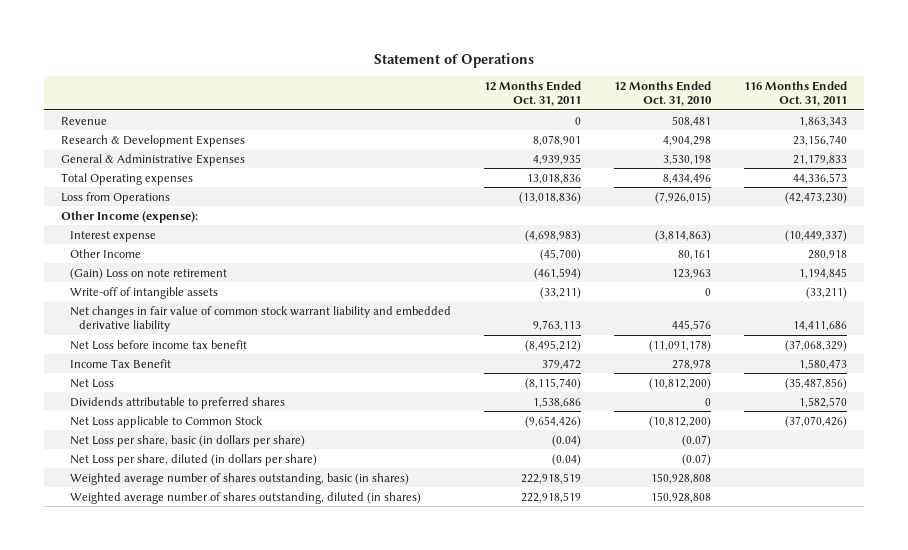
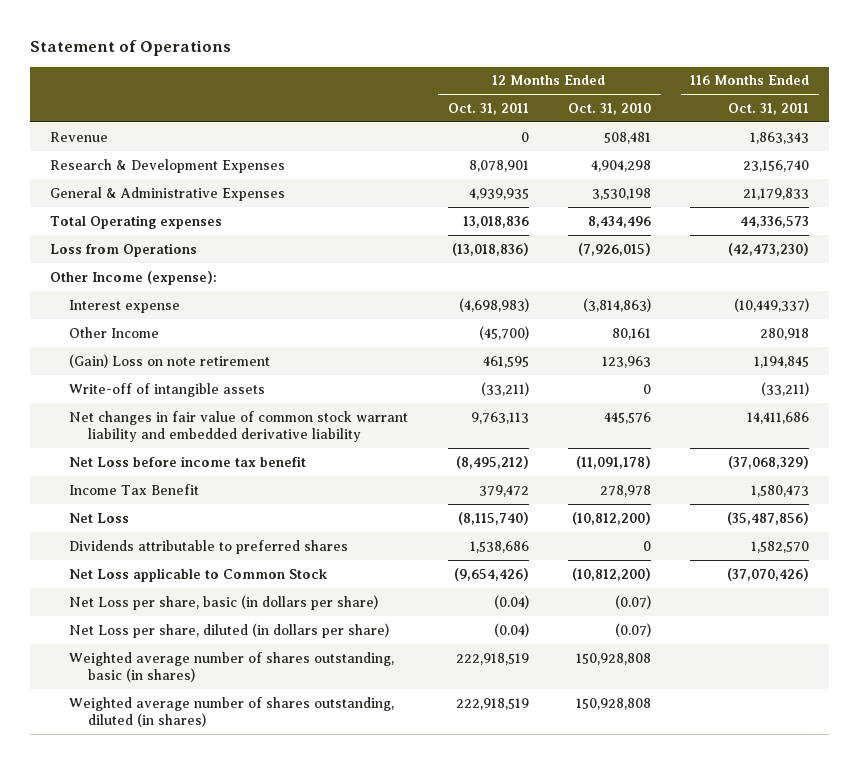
[534,267,582,280] (461,594) -> [482,355,529,368] 461,595

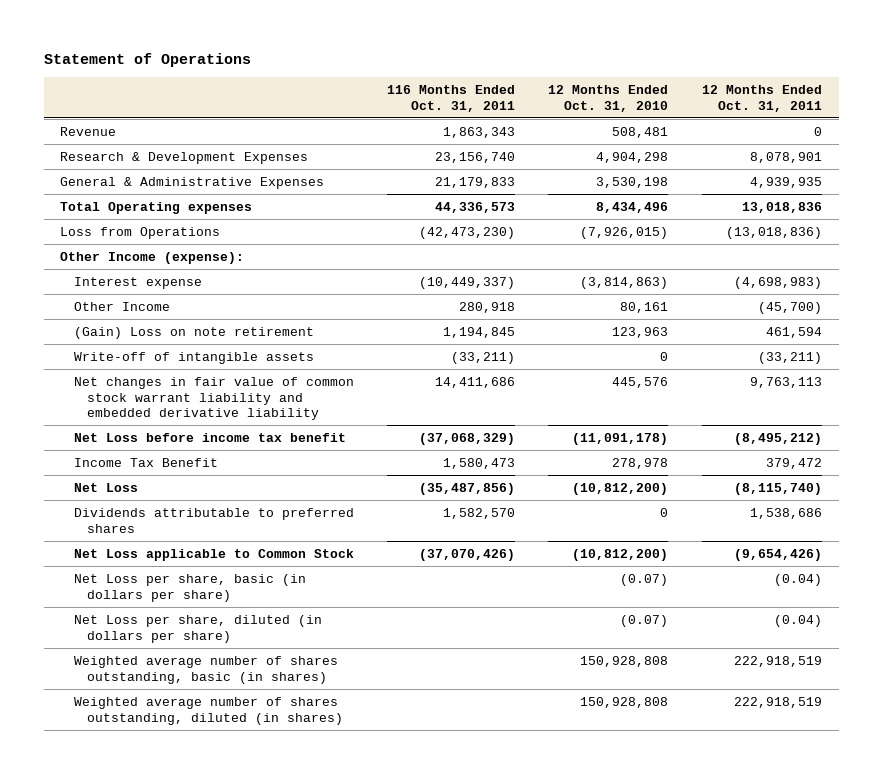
[482,355,529,368] 461,595 -> [765,326,822,338] 461,594

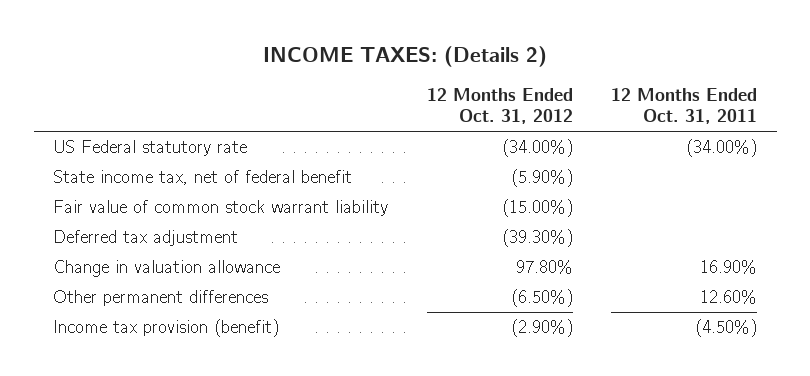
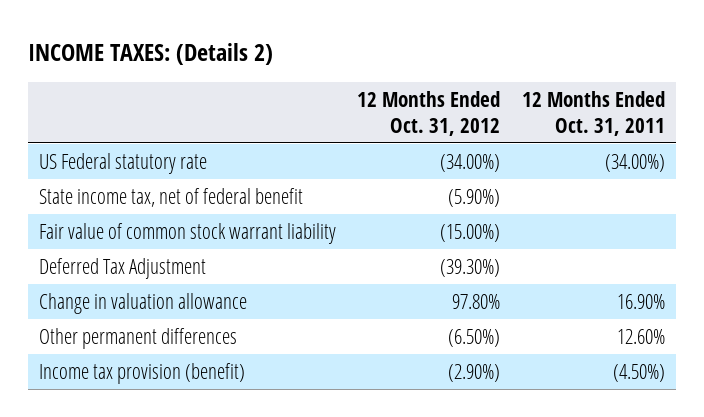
[53,230,239,247] Deferred tax adjustment -> [39,257,207,279] Deferred Tax Adjustment

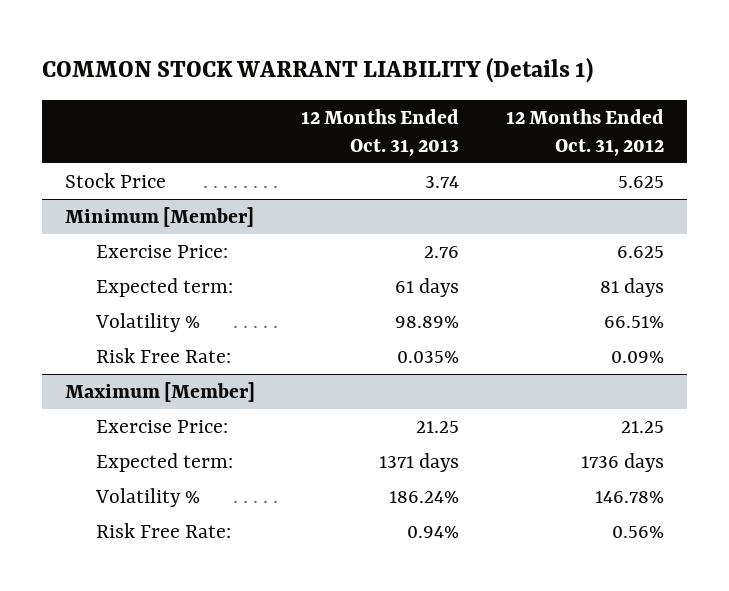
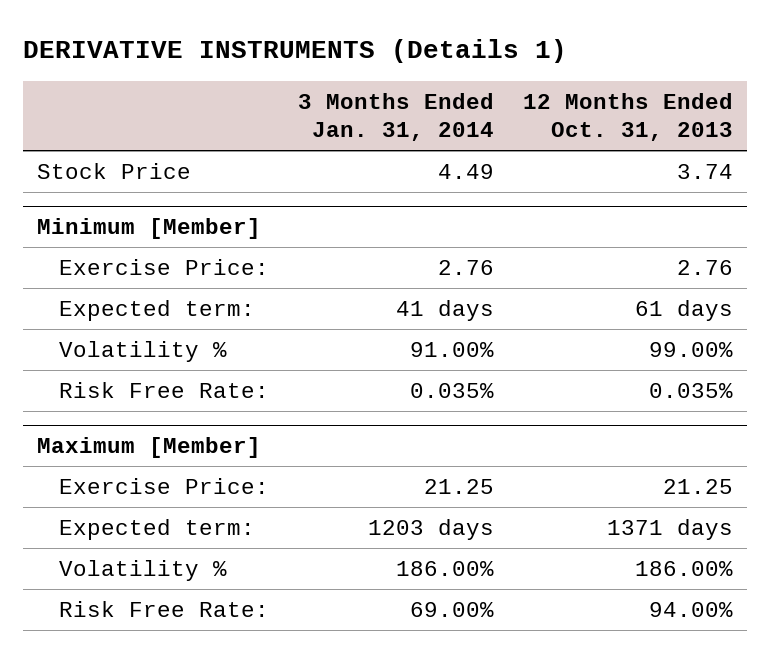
[41,57,593,84] COMMON STOCK WARRANT LIABILITY (Details 1) -> [23,39,568,64] DERIVATIVE INSTRUMENTS (Details 1)
[505,109,664,156] 12 Months Ended Oct. 31, 2012 -> none
none -> [297,92,494,142] 3 Months Ended Jan. 31, 2014
[395,316,460,329] 98.89% -> [648,341,733,357] 99.00%
[389,491,460,504] 186.24% -> [634,560,733,576] 186.00%
[407,526,460,539] 0.94% -> [648,601,733,617] 94.00%

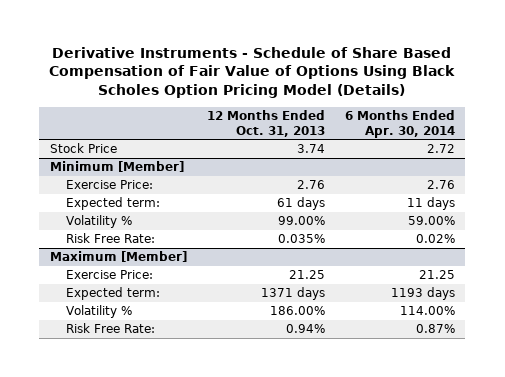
[23,39,568,64] DERIVATIVE INSTRUMENTS (Details 1) -> [49,46,456,98] Derivative Instruments - Schedule of Share Based Compensation of Fair Value of Options Using Black Scholes Option Pricing Model (Details)
[297,92,494,142] 3 Months Ended Jan. 31, 2014 -> none
none -> [345,110,456,138] 6 Months Ended Apr. 30, 2014
[648,601,733,617] 94.00% -> [285,324,325,334] 0.94%

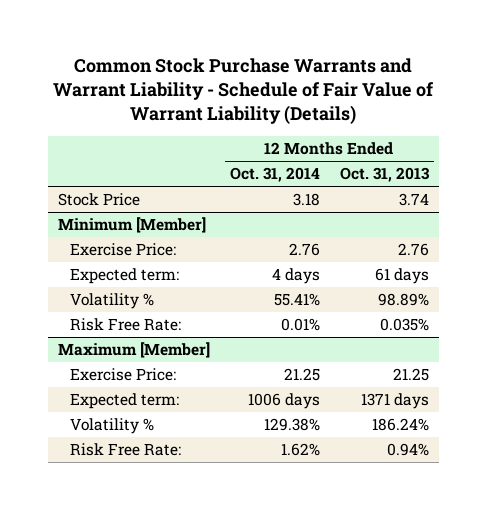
[49,46,456,98] Derivative Instruments - Schedule of Share Based Compensation of Fair Value of Options Using Black Scholes Option Pricing Model (Details) -> [53,57,435,125] Common Stock Purchase Warrants and Warrant Liability - Schedule of Fair Value of Warrant Liability (Details)
[345,110,456,138] 6 Months Ended Apr. 30, 2014 -> none
none -> [229,167,320,183] Oct. 31, 2014
[277,216,325,226] 99.00% -> [377,293,429,307] 98.89%
[269,306,325,316] 186.00% -> [371,418,429,432] 186.24%

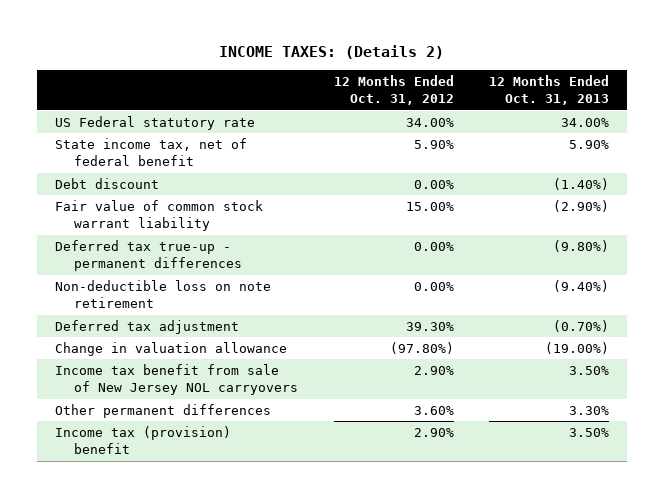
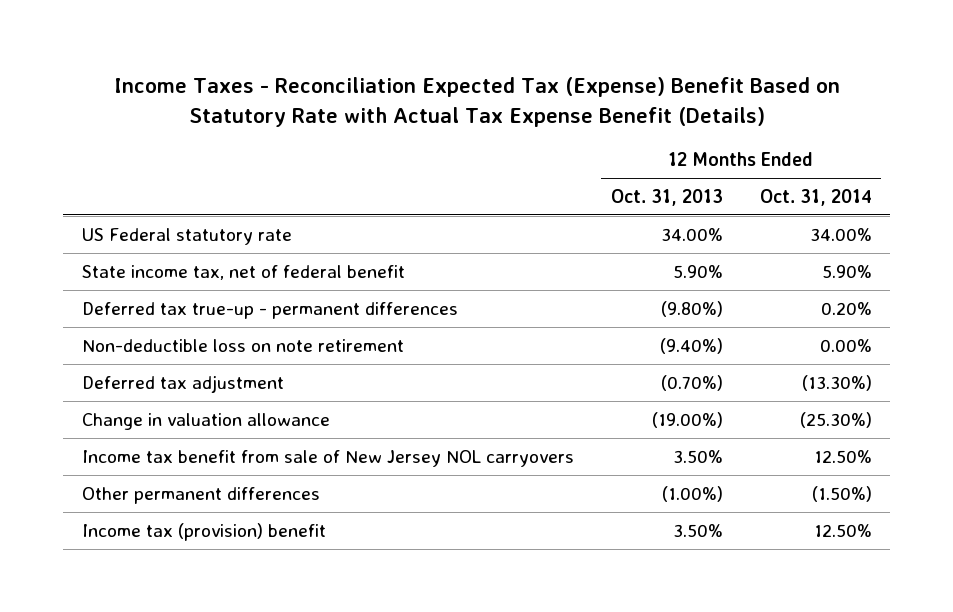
[218,45,444,60] INCOME TAXES: (Details 2) -> [113,76,840,127] Income Taxes - Reconciliation Expected Tax (Expense) Benefit Based on Statutory Rate with Actual Tax Expense Benefit (Details)
[333,75,454,106] 12 Months Ended Oct. 31, 2012 -> none
none -> [759,189,872,207] Oct. 31, 2014
[54,178,159,190] Debt discount -> none
[54,200,263,232] Fair value of common stock warrant liability -> none
[569,406,610,416] 3.30% -> [661,485,723,502] (1.00%)

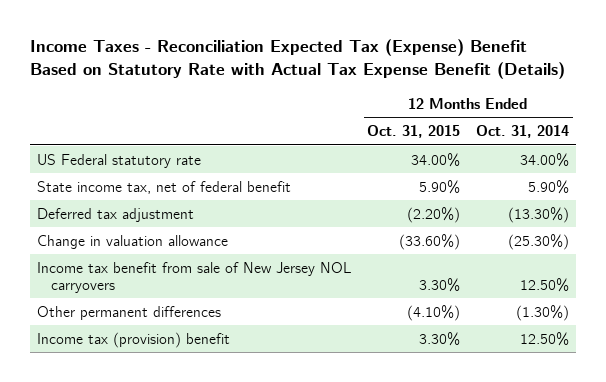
[610,189,723,207] Oct. 31, 2013 -> none
none -> [367,125,461,139] Oct. 31, 2015
[81,301,458,319] Deferred tax true-up - permanent differences -> none
[81,338,404,352] Non-deductible loss on note retirement -> none
[811,485,872,502] (1.50%) -> [515,304,569,321] (1.30%)

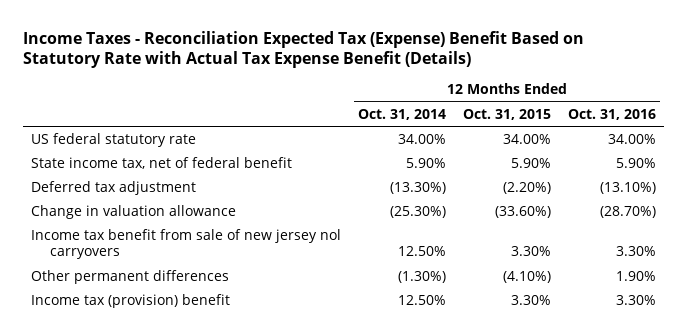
none -> [567,108,656,120] Oct. 31, 2016
[37,153,202,168] US Federal statutory rate -> [31,132,197,147] US federal statutory rate
[37,261,353,293] Income tax benefit from sale of New Jersey NOL carryovers -> [31,228,342,260] Income tax benefit from sale of new jersey nol carryovers

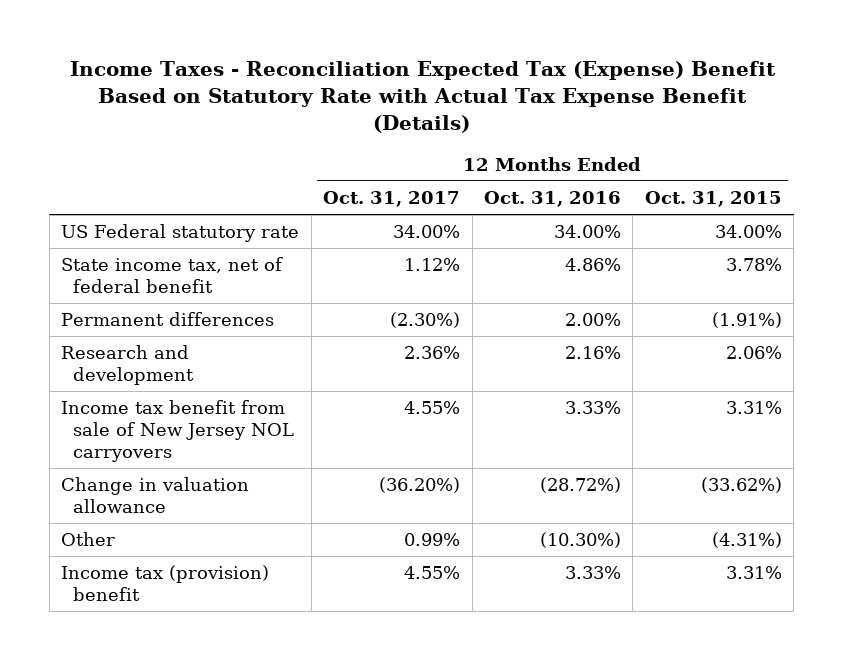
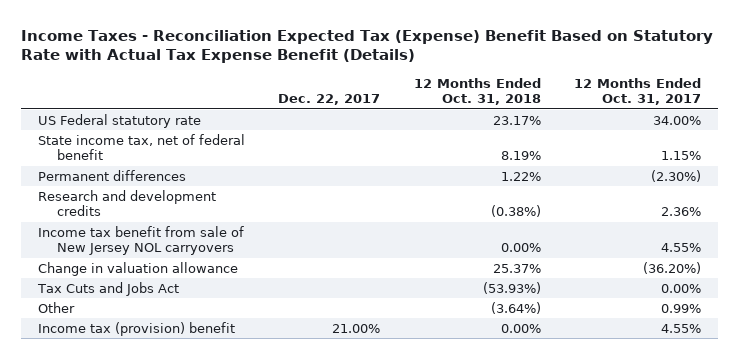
[483,190,621,207] Oct. 31, 2016 -> none
[644,190,782,207] Oct. 31, 2015 -> none
none -> [278,94,381,106] Dec. 22, 2017
none -> [413,77,541,106] 12 Months Ended Oct. 31, 2018
[404,257,461,271] 1.12% -> [661,151,702,161] 1.15%
[61,344,195,386] Research and development -> [37,189,216,217] Research and development credits
none -> [36,281,179,296] Tax Cuts and Jobs Act

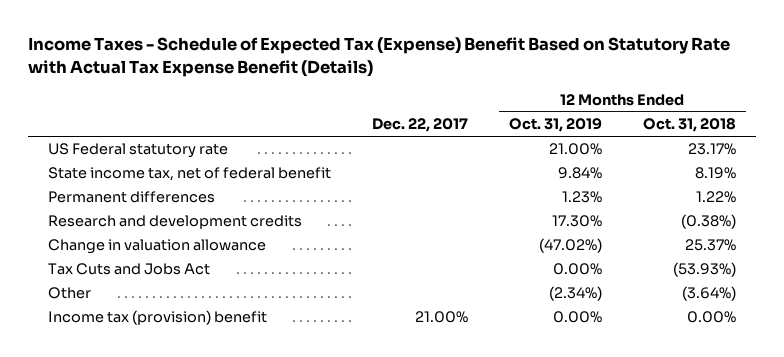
[21,29,714,64] Income Taxes - Reconciliation Expected Tax (Expense) Benefit Based on Statutory Rate with Actual Tax Expense Benefit (Details) -> [28,37,731,77] Income Taxes - Schedule of Expected Tax (Expense) Benefit Based on Statutory Rate with Actual Tax Expense Benefit (Details)
[574,77,702,106] 12 Months Ended Oct. 31, 2017 -> none
none -> [508,118,602,133] Oct. 31, 2019
[37,225,244,256] Income tax benefit from sale of New Jersey NOL carryovers -> none

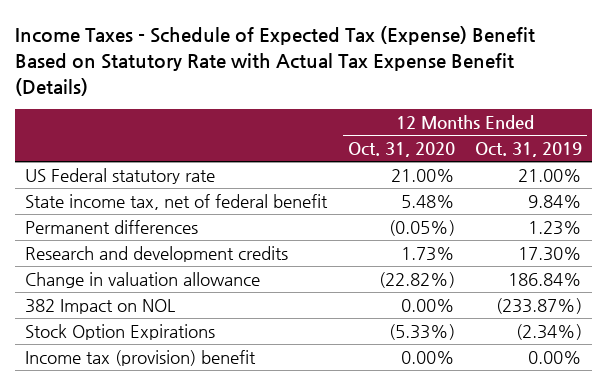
[372,118,469,133] Dec. 22, 2017 -> none
[642,118,736,133] Oct. 31, 2018 -> none
none -> [347,142,455,158] Oct. 31, 2020
[48,263,211,276] Tax Cuts and Jobs Act -> none
[538,238,602,254] (47.02%) -> [507,272,582,286] 186.84%
none -> [25,298,176,314] 382 Impact on NOL
[48,287,92,300] Other -> [25,323,216,340] Stock Option Expirations

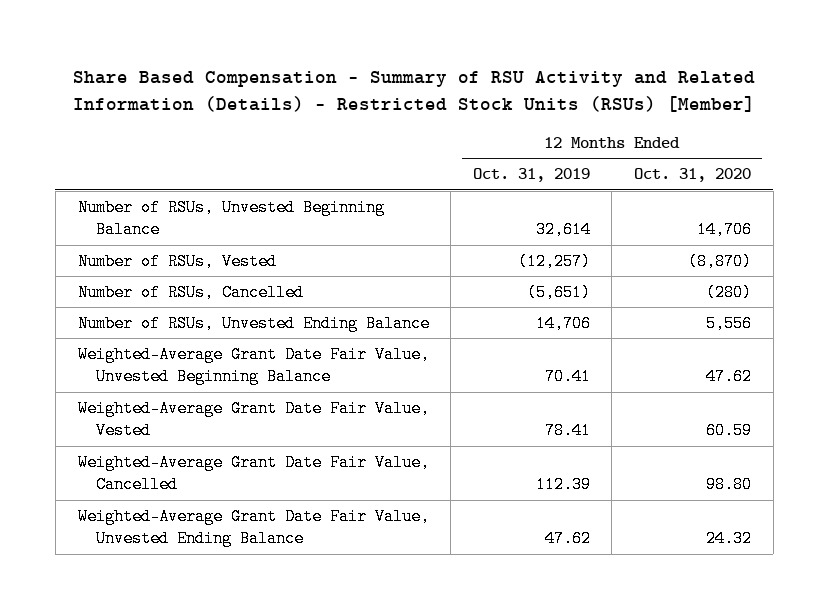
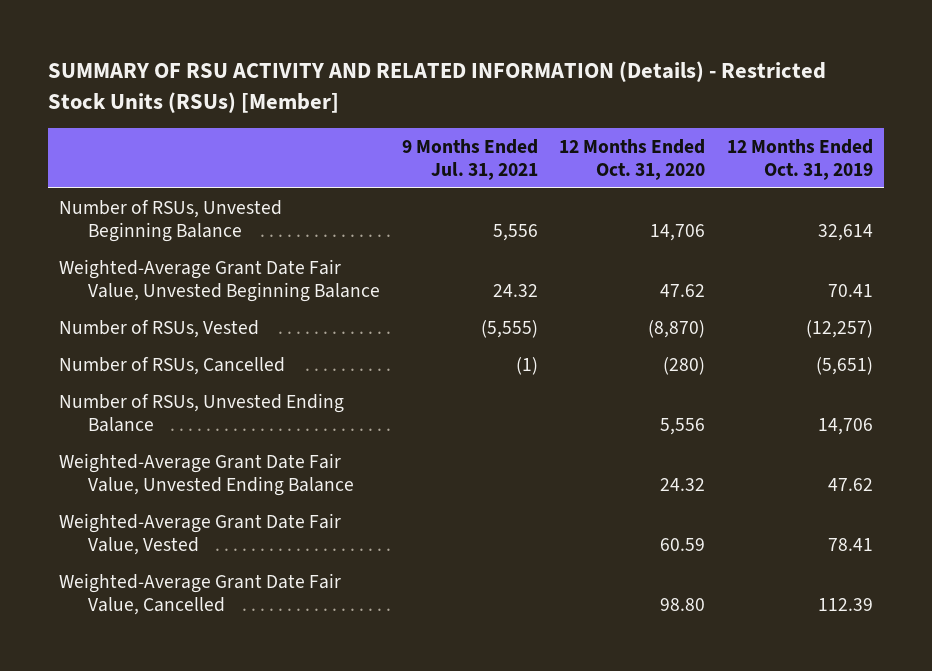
[73,70,756,112] Share Based Compensation - Summary of RSU Activity and Related Information (Details) - Restricted Stock Units (RSUs) [Member] -> [48,61,827,113] SUMMARY OF RSU ACTIVITY AND RELATED INFORMATION (Details) - Restricted Stock Units (RSUs) [Member]
none -> [401,138,538,180] 9 Months Ended Jul. 31, 2021
[77,345,430,386] Weighted-Average Grant Date Fair Value, Unvested Beginning Balance -> [58,258,381,302] Weighted-Average Grant Date Fair Value, Unvested Beginning Balance
[77,507,430,548] Weighted-Average Grant Date Fair Value, Unvested Ending Balance -> [58,452,355,496] Weighted-Average Grant Date Fair Value, Unvested Ending Balance

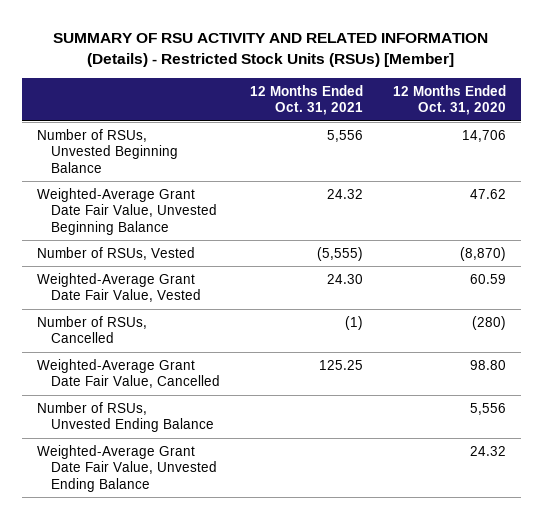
[401,138,538,180] 9 Months Ended Jul. 31, 2021 -> none
[726,138,873,180] 12 Months Ended Oct. 31, 2019 -> none
none -> [249,84,363,116] 12 Months Ended Oct. 31, 2021
[58,512,341,555] Weighted-Average Grant Date Fair Value, Vested -> [37,272,201,303] Weighted-Average Grant Date Fair Value, Vested
[58,572,341,615] Weighted-Average Grant Date Fair Value, Cancelled -> [37,358,220,389] Weighted-Average Grant Date Fair Value, Cancelled

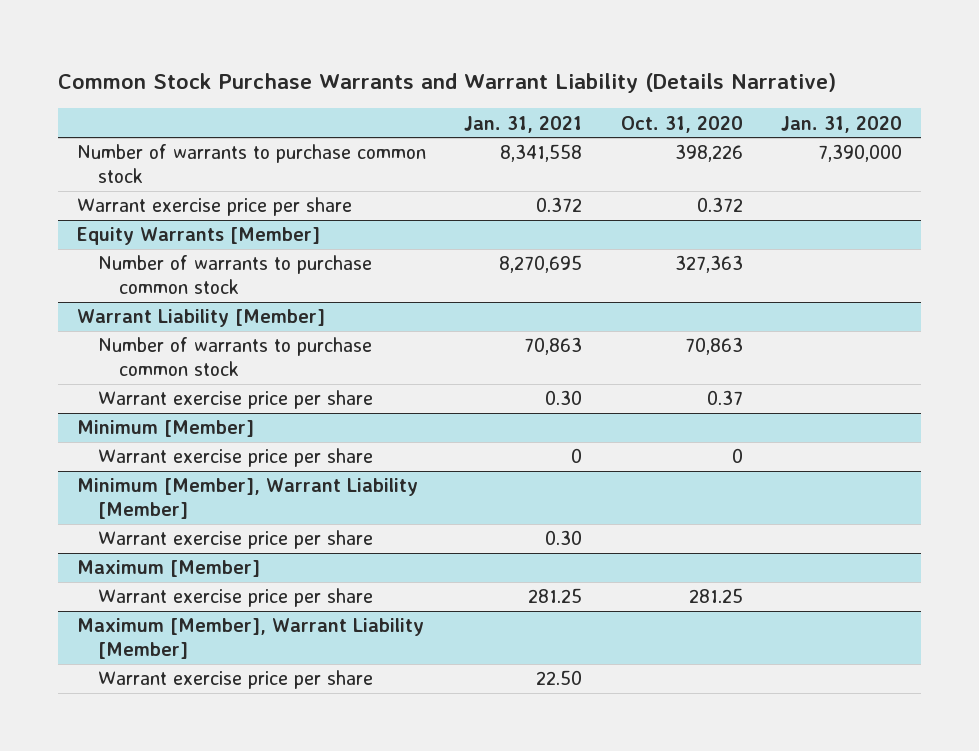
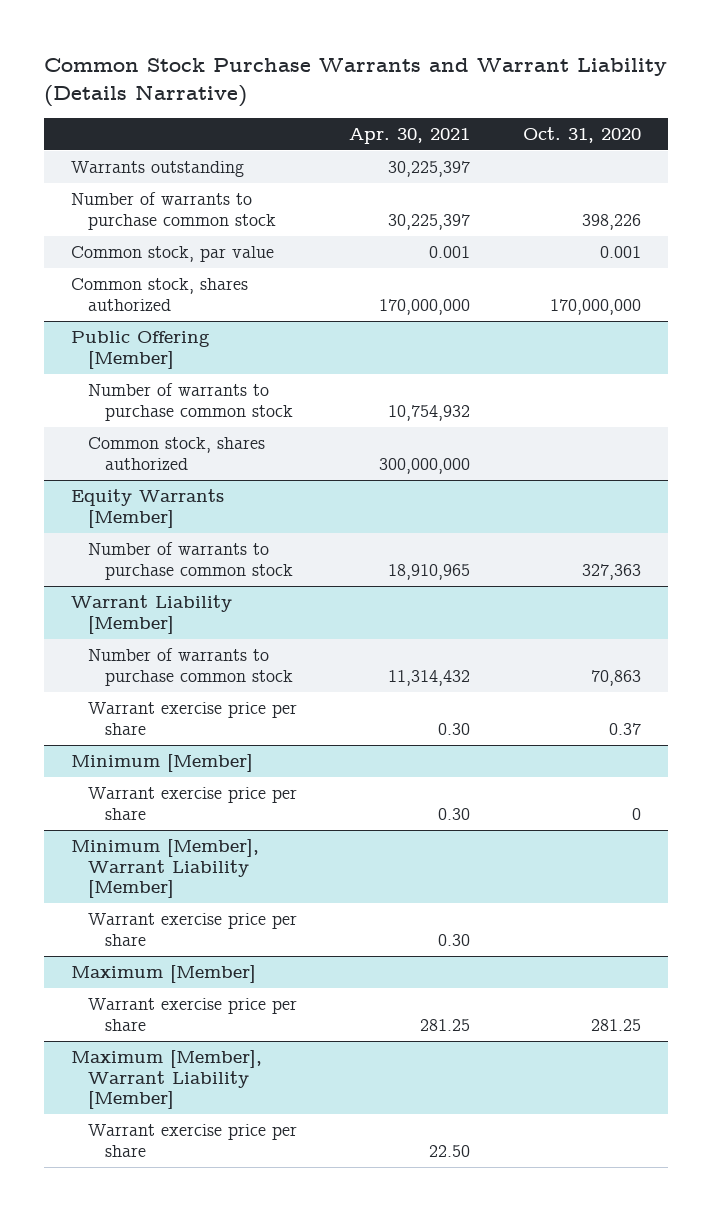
[464,115,583,133] Jan. 31, 2021 -> none
[780,115,902,133] Jan. 31, 2020 -> none
none -> [349,127,471,144] Apr. 30, 2021
none -> [70,161,244,178] Warrants outstanding
[76,197,352,217] Warrant exercise price per share -> none
none -> [70,246,274,263] Common stock, par value
none -> [70,278,248,311] Common stock, shares authorized
none -> [70,331,210,369] Public Offering [Member]
none -> [87,383,293,421] Number of warrants to purchase common stock
none -> [87,437,265,470] Common stock, shares authorized

